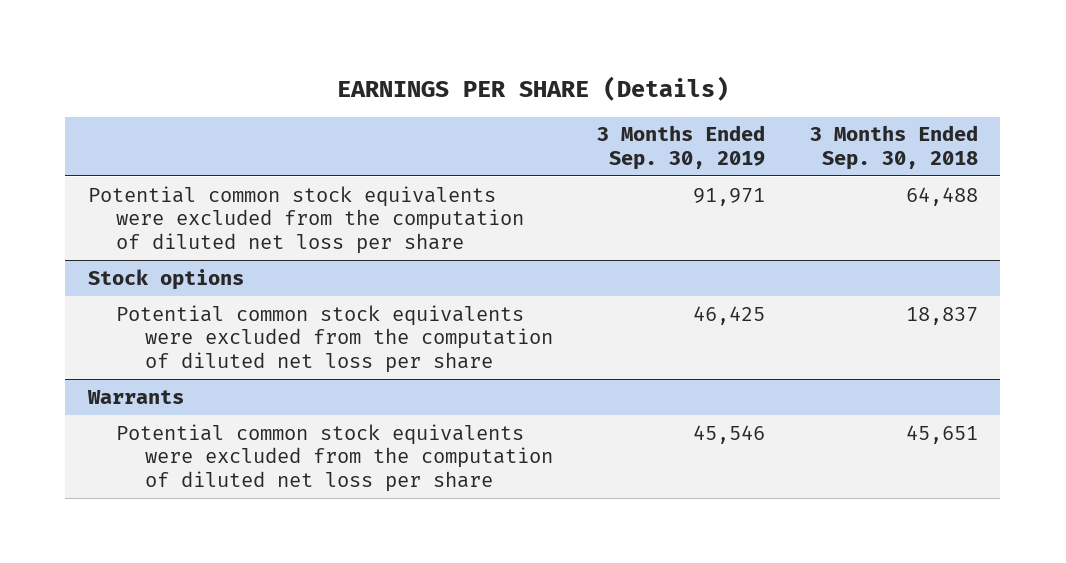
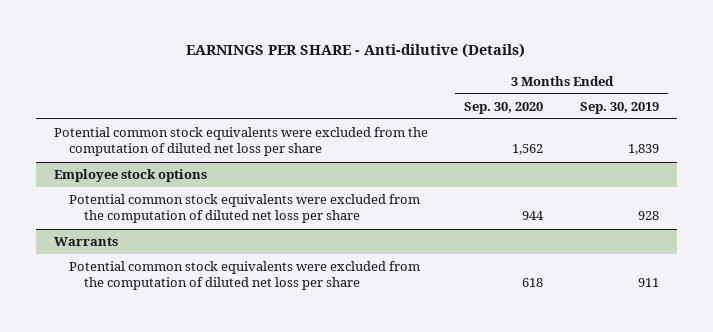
[336,75,729,101] EARNINGS PER SHARE (Details) -> [186,43,526,59] EARNINGS PER SHARE - Anti-dilutive (Details)
[809,125,978,170] 3 Months Ended Sep. 30, 2018 -> none
none -> [464,101,544,114] Sep. 30, 2020
[693,187,766,206] 91,971 -> [627,144,659,156] 1,839
[87,268,244,290] Stock options -> [53,169,207,183] Employee stock options
[693,305,766,325] 46,425 -> [637,211,659,221] 928
[693,424,766,444] 45,546 -> [637,278,659,288] 911

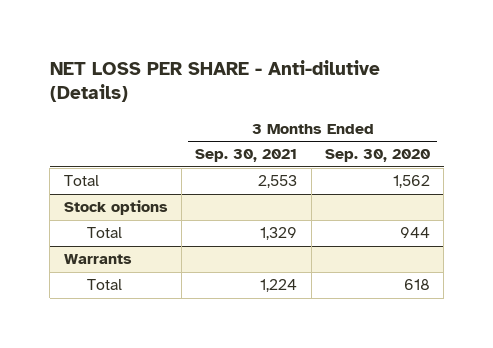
[186,43,526,59] EARNINGS PER SHARE - Anti-dilutive (Details) -> [49,59,380,103] NET LOSS PER SHARE - Anti-dilutive (Details)
[579,101,659,114] Sep. 30, 2019 -> none
none -> [195,149,298,163] Sep. 30, 2021
[53,127,428,157] Potential common stock equivalents were excluded from the computation of diluted net loss per share -> [63,175,99,187] Total
[53,169,207,183] Employee stock options -> [63,200,168,216] Stock options
[68,194,420,224] Potential common stock equivalents were excluded from the computation of diluted net loss per share -> [87,227,123,239] Total
[68,261,420,291] Potential common stock equivalents were excluded from the computation of diluted net loss per share -> [87,279,123,291] Total

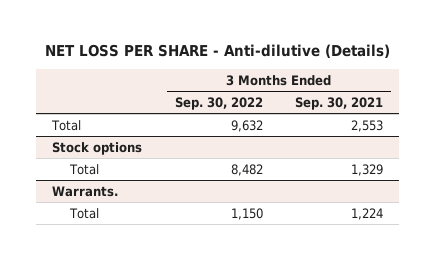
[324,149,430,163] Sep. 30, 2020 -> none
none -> [174,97,263,111] Sep. 30, 2022
[63,254,132,265] Warrants -> [52,185,119,197] Warrants.

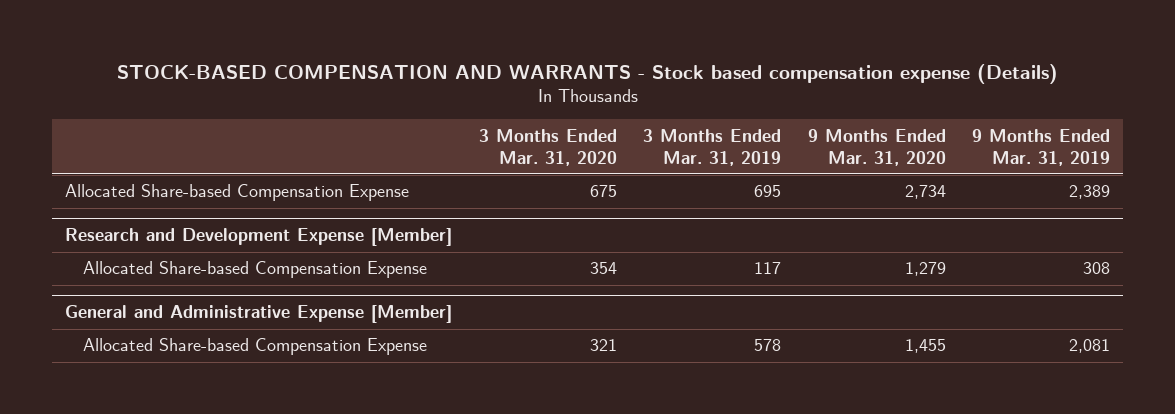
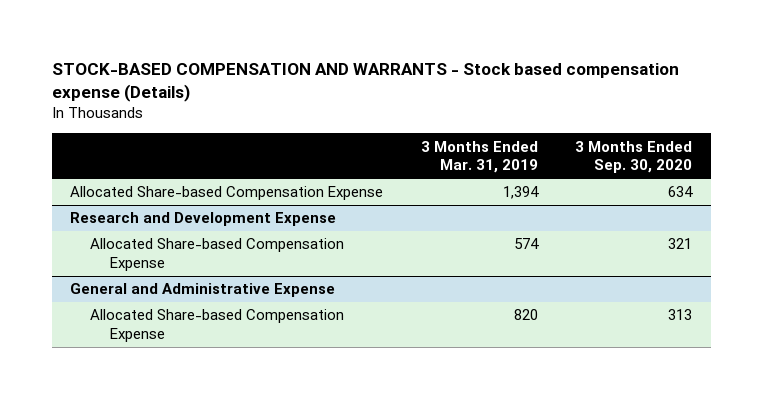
[478,128,617,166] 3 Months Ended Mar. 31, 2020 -> none
[807,128,946,166] 9 Months Ended Mar. 31, 2020 -> none
[971,128,1110,166] 9 Months Ended Mar. 31, 2019 -> none
none -> [575,140,693,174] 3 Months Ended Sep. 30, 2020
[754,185,782,198] 695 -> [502,186,539,200] 1,394
[65,228,453,247] Research and Development Expense [Member] -> [70,212,337,227] Research and Development Expense
[754,262,782,275] 117 -> [513,238,539,250] 574
[65,305,453,324] General and Administrative Expense [Member] -> [70,283,336,298] General and Administrative Expense
[754,339,782,352] 578 -> [513,309,538,321] 820

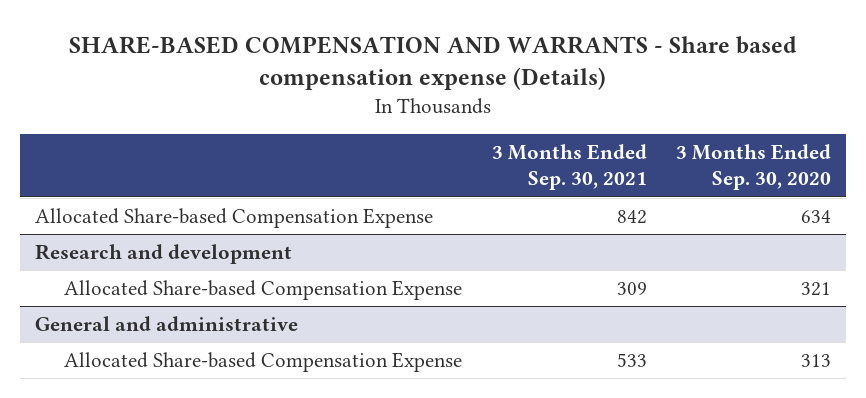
[51,62,679,103] STOCK-BASED COMPENSATION AND WARRANTS - Stock based compensation expense (Details) -> [69,35,798,91] SHARE-BASED COMPENSATION AND WARRANTS - Share based compensation expense (Details)
[420,140,538,174] 3 Months Ended Mar. 31, 2019 -> none
none -> [491,144,647,191] 3 Months Ended Sep. 30, 2021
[70,212,337,227] Research and Development Expense -> [35,243,293,264] Research and development
[70,283,336,298] General and Administrative Expense -> [35,315,299,331] General and administrative

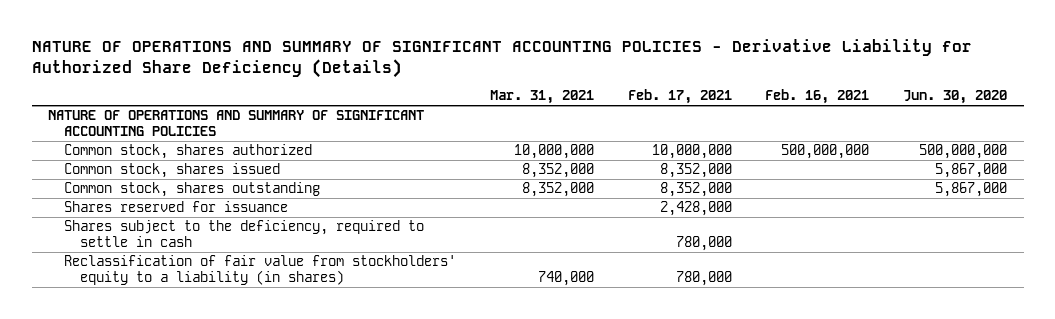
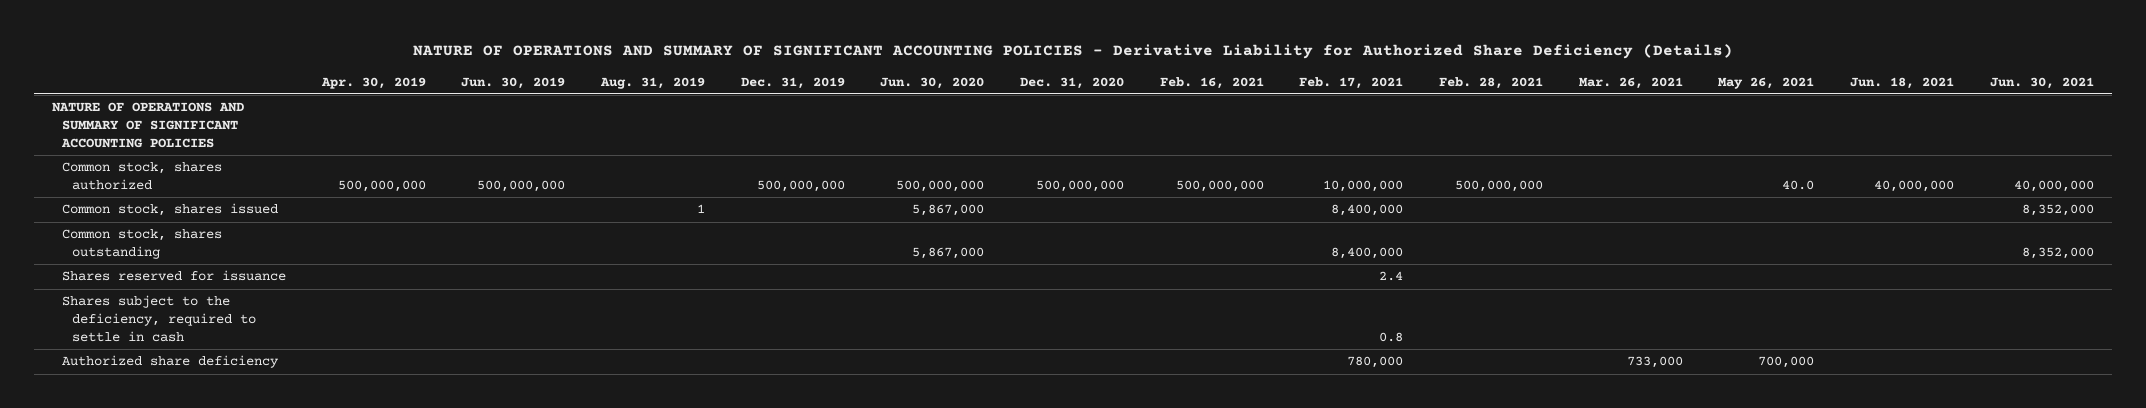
[489,90,594,105] Mar. 31, 2021 -> none
none -> [320,76,426,89] Apr. 30, 2019
none -> [461,76,566,89] Jun. 30, 2019
none -> [600,76,706,89] Aug. 31, 2019
none -> [740,76,845,89] Dec. 31, 2019
none -> [1020,76,1125,89] Dec. 31, 2020
none -> [1439,76,1544,89] Feb. 28, 2021
none -> [1578,76,1683,89] Mar. 26, 2021
none -> [1718,76,1815,89] May 26, 2021
none -> [1850,76,1955,89] Jun. 18, 2021
none -> [1989,76,2094,89] Jun. 30, 2021
[659,163,732,179] 8,352,000 -> [1331,204,1404,217] 8,400,000
[659,182,732,198] 8,352,000 -> [1331,247,1404,260] 8,400,000
[659,201,732,217] 2,428,000 -> [1379,271,1404,282] 2.4
[675,236,732,252] 780,000 -> [1379,331,1404,342] 0.8
[64,255,457,286] Reclassification of fair value from stockholders' equity to a liability (in shares) -> [61,355,279,369] Authorized share deficiency

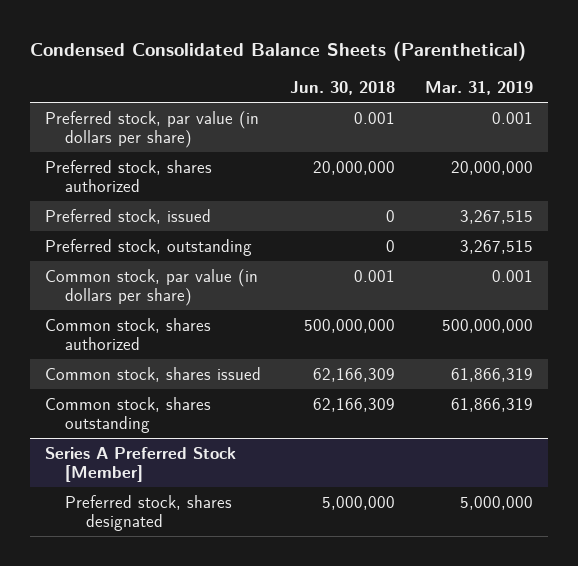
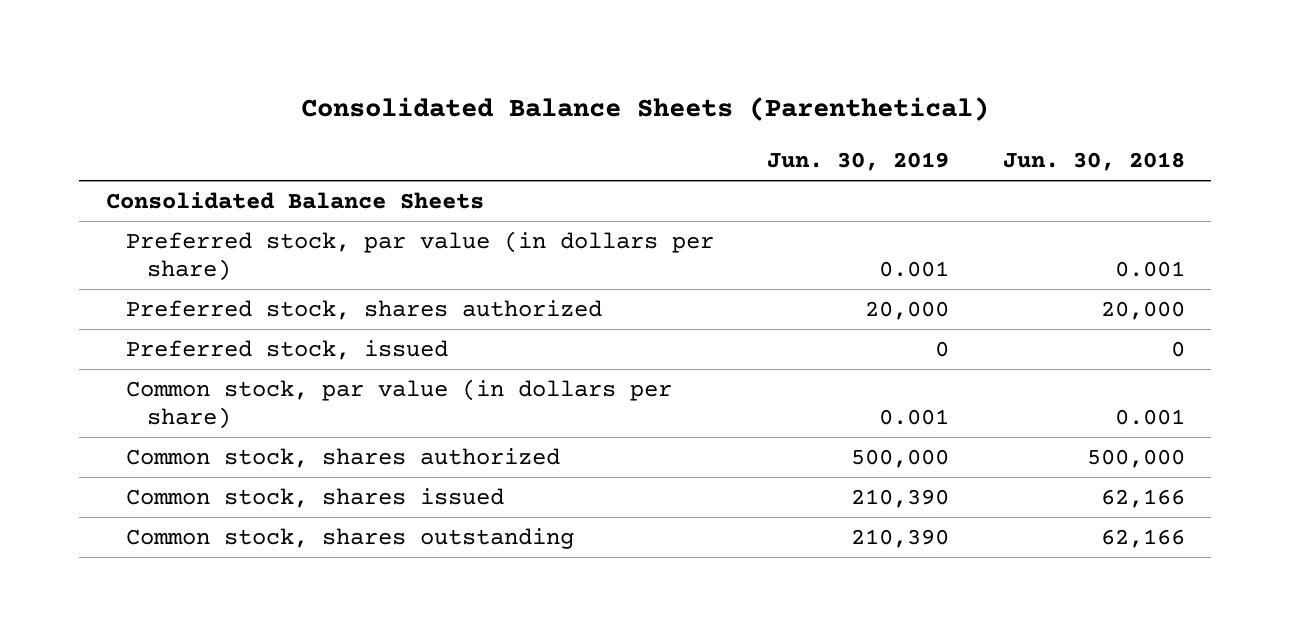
[30,41,527,62] Condensed Consolidated Balance Sheets (Parenthetical) -> [301,97,990,122] Consolidated Balance Sheets (Parenthetical)
[424,81,533,96] Mar. 31, 2019 -> none
none -> [767,152,950,172] Jun. 30, 2019
none -> [105,192,484,210] Consolidated Balance Sheets
[313,160,396,175] 20,000,000 -> [1100,301,1185,321] 20,000
[44,238,252,256] Preferred stock, outstanding -> none
[44,446,236,483] Series A Preferred Stock [Member] -> none
[65,494,233,532] Preferred stock, shares designated -> none
[304,318,396,333] 500,000,000 -> [1086,449,1185,469] 500,000
[313,367,396,382] 62,166,309 -> [1100,489,1185,509] 62,166
[313,397,396,412] 62,166,309 -> [1100,529,1185,549] 62,166

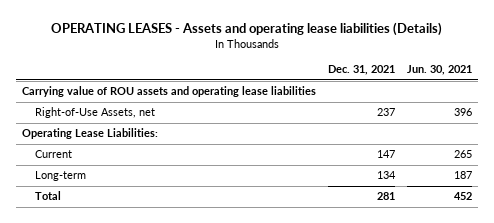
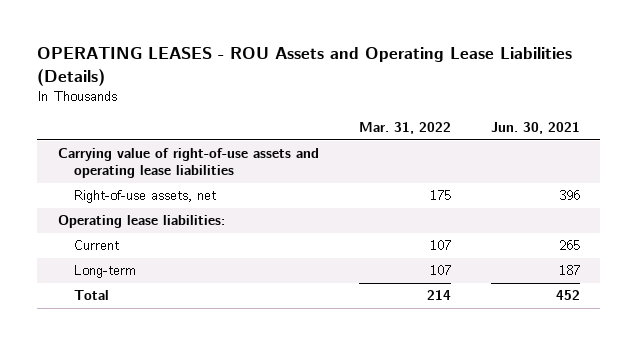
[50,21,442,36] OPERATING LEASES - Assets and operating lease liabilities (Details) -> [37,47,573,86] OPERATING LEASES - ROU Assets and Operating Lease Liabilities (Details)
[327,65,395,76] Dec. 31, 2021 -> none
none -> [358,122,451,135] Mar. 31, 2022
[21,86,316,98] Carrying value of ROU assets and operating lease liabilities -> [57,148,319,179] Carrying value of right-of-use assets and operating lease liabilities
[35,107,156,119] Right-of-Use Assets, net -> [74,190,217,204] Right-of-use assets, net
[21,128,158,140] Operating Lease Liabilities: -> [57,215,225,229] Operating lease liabilities:

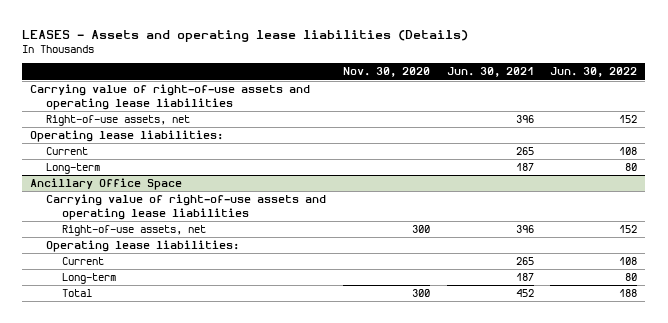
[37,47,573,86] OPERATING LEASES - ROU Assets and Operating Lease Liabilities (Details) -> [22,29,469,42] LEASES - Assets and operating lease liabilities (Details)
[358,122,451,135] Mar. 31, 2022 -> none
none -> [342,67,430,78] Nov. 30, 2020
none -> [550,67,638,78] Jun. 30, 2022
none -> [30,178,183,191] Ancillary Office Space
none -> [46,194,327,220] Carrying value of right-of-use assets and operating lease liabilities
none -> [62,225,207,237] Right-of-use assets, net
none -> [46,240,240,253] Operating lease liabilities:
none -> [62,257,105,266] Current
none -> [62,273,117,285] Long-term

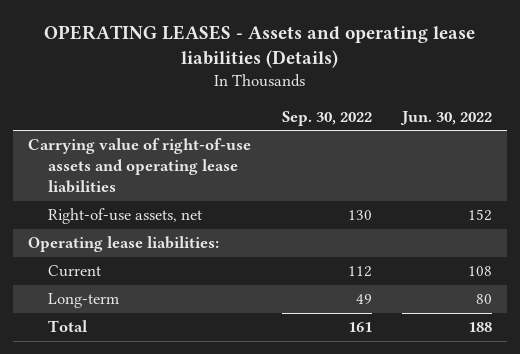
[22,29,469,42] LEASES - Assets and operating lease liabilities (Details) -> [44,24,476,68] OPERATING LEASES - Assets and operating lease liabilities (Details)
[342,67,430,78] Nov. 30, 2020 -> none
[446,67,534,78] Jun. 30, 2021 -> none
none -> [281,110,372,126] Sep. 30, 2022
[30,178,183,191] Ancillary Office Space -> none
[46,194,327,220] Carrying value of right-of-use assets and operating lease liabilities -> none
[62,225,207,237] Right-of-use assets, net -> none
[46,240,240,253] Operating lease liabilities: -> none
[62,257,105,266] Current -> none
[62,273,117,285] Long-term -> none

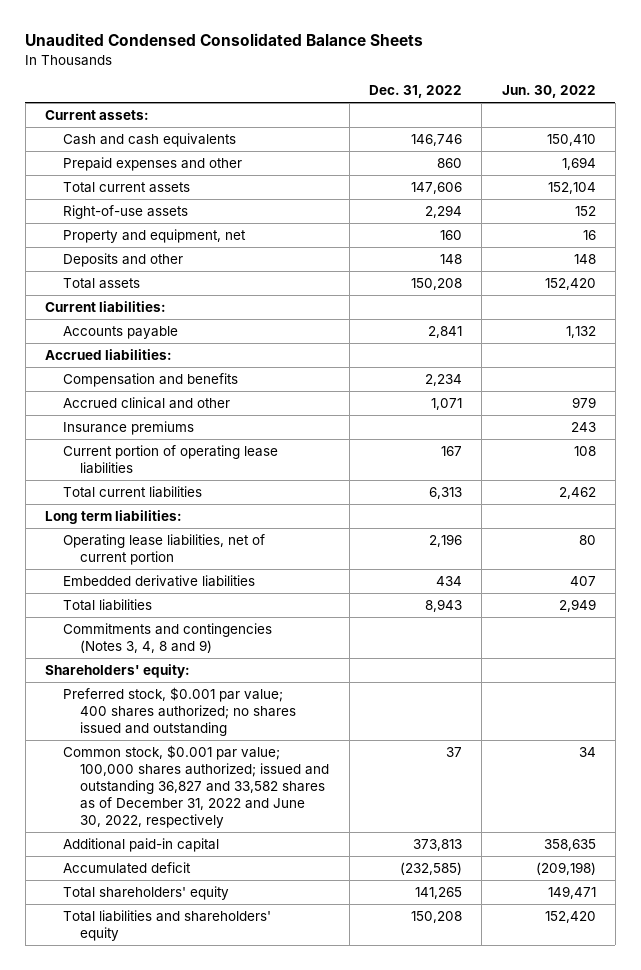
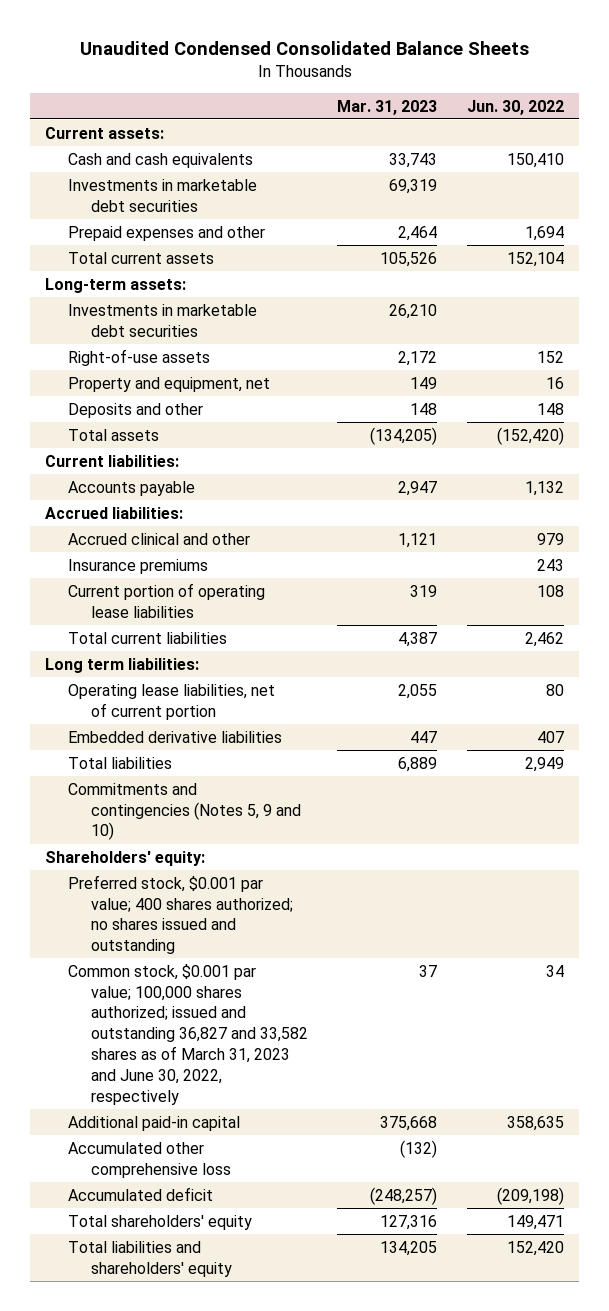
[369,85,463,99] Dec. 31, 2022 -> none
none -> [337,99,438,115] Mar. 31, 2023
none -> [67,178,257,212] Investments in marketable debt securities
none -> [45,277,187,293] Long-term assets:
none -> [67,303,257,337] Investments in marketable debt securities
[544,277,596,290] 152,420 -> [497,426,565,445] (152,420)
[62,372,238,387] Compensation and benefits -> none
[62,622,272,653] Commitments and contingencies (Notes 3, 4, 8 and 9) -> [67,782,301,841] Commitments and contingencies (Notes 5, 9 and 10)
[62,744,330,829] Common stock, $0.001 par value; 100,000 shares authorized; issued and outstanding 36,827 and 33,582 shares as of December 31, 2022 and June 30, 2022, respectively -> [67,963,308,1106] Common stock, $0.001 par value; 100,000 shares authorized; issued and outstanding 36,827 and 33,582 shares as of March 31, 2023 and June 30, 2022, respectively
none -> [67,1141,231,1178] Accumulated other comprehensive loss

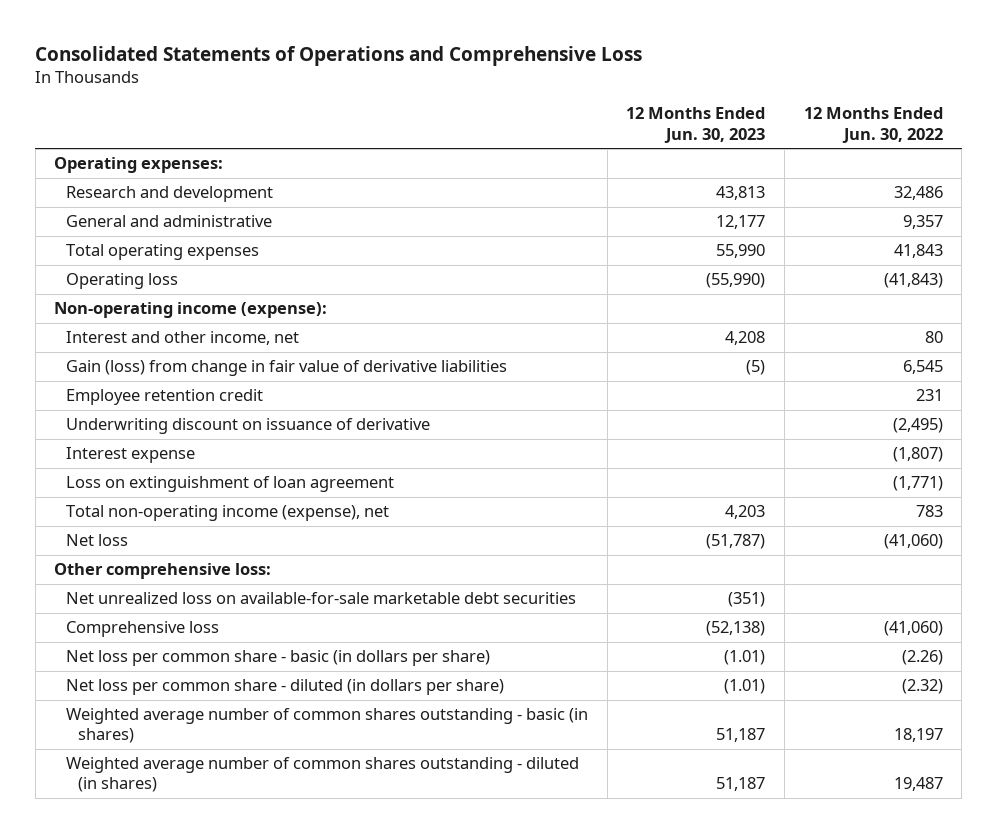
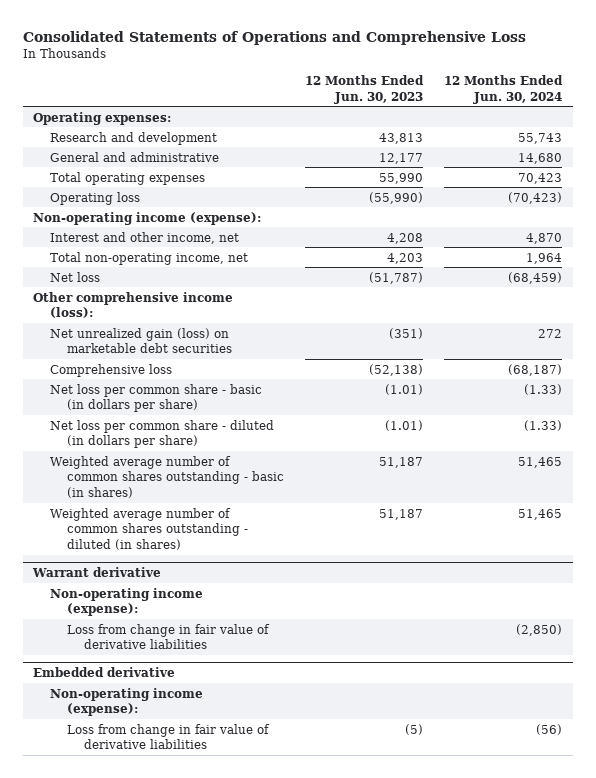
[803,107,943,143] 12 Months Ended Jun. 30, 2022 -> none
none -> [444,74,564,104] 12 Months Ended Jun. 30, 2024
[66,360,508,377] Gain (loss) from change in fair value of derivative liabilities -> none
[66,389,264,406] Employee retention credit -> none
[66,418,431,435] Underwriting discount on issuance of derivative -> none
[66,447,196,464] Interest expense -> none
[66,476,395,493] Loss on extinguishment of loan agreement -> none
[66,505,390,522] Total non-operating income (expense), net -> [50,251,249,265] Total non-operating income, net
[54,563,272,580] Other comprehensive loss: -> [33,291,234,319] Other comprehensive income (loss):
[66,592,577,605] Net unrealized loss on available-for-sale marketable debt securities -> [50,327,233,354] Net unrealized gain (loss) on marketable debt securities
none -> [32,567,162,578] Warrant derivative
none -> [50,587,204,617] Non-operating income (expense):
none -> [67,623,271,650] Loss from change in fair value of derivative liabilities
none -> [33,667,176,678] Embedded derivative
none -> [50,687,204,717] Non-operating income (expense):
none -> [67,723,271,750] Loss from change in fair value of derivative liabilities

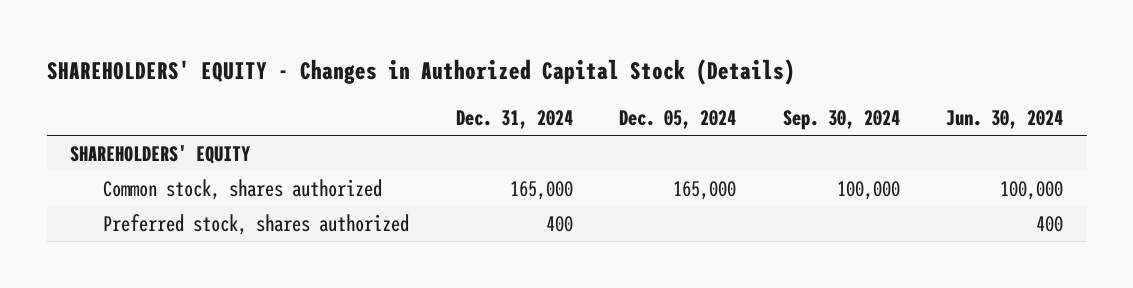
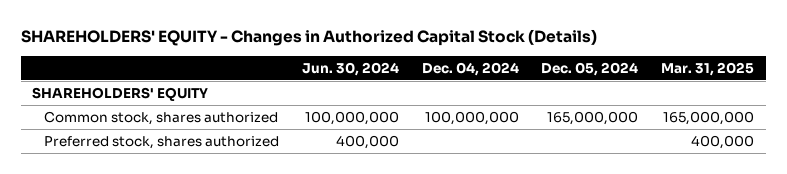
[455,110,573,130] Dec. 31, 2024 -> none
[782,110,900,131] Sep. 30, 2024 -> none
none -> [421,61,519,76] Dec. 04, 2024
none -> [661,61,755,76] Mar. 31, 2025
[673,181,737,201] 165,000 -> [547,110,639,125] 165,000,000
[1000,181,1064,201] 100,000 -> [304,110,399,125] 100,000,000
[1036,216,1064,233] 400 -> [335,134,399,149] 400,000

